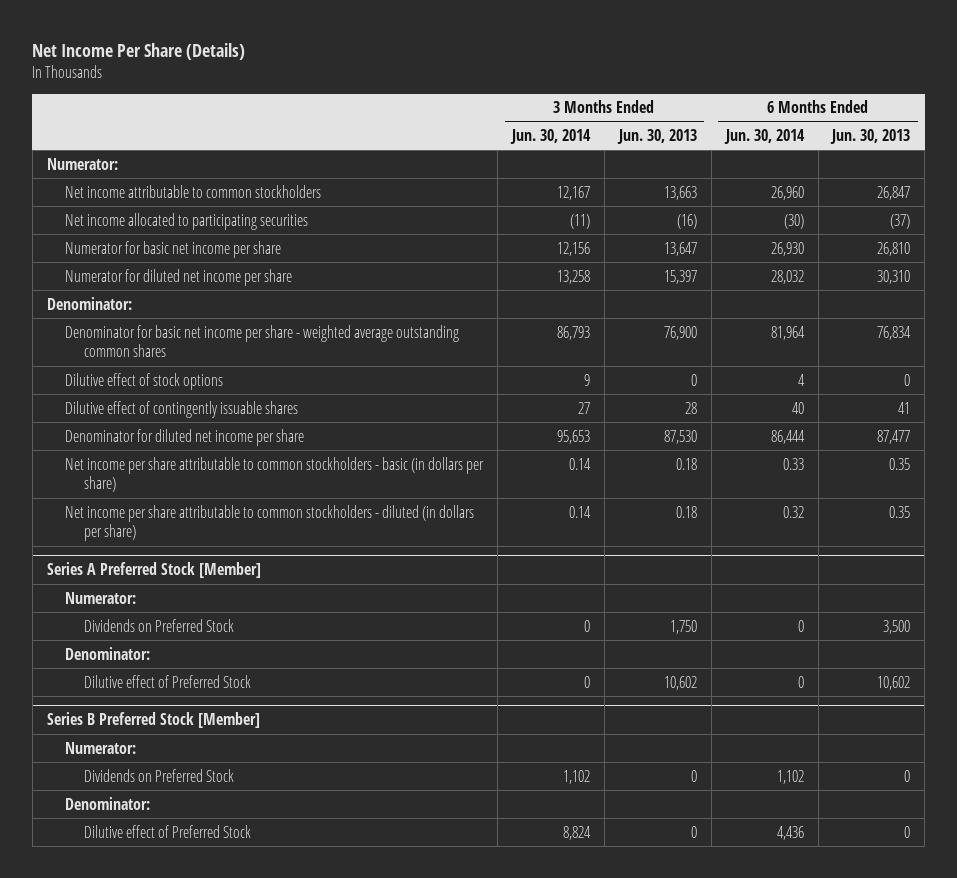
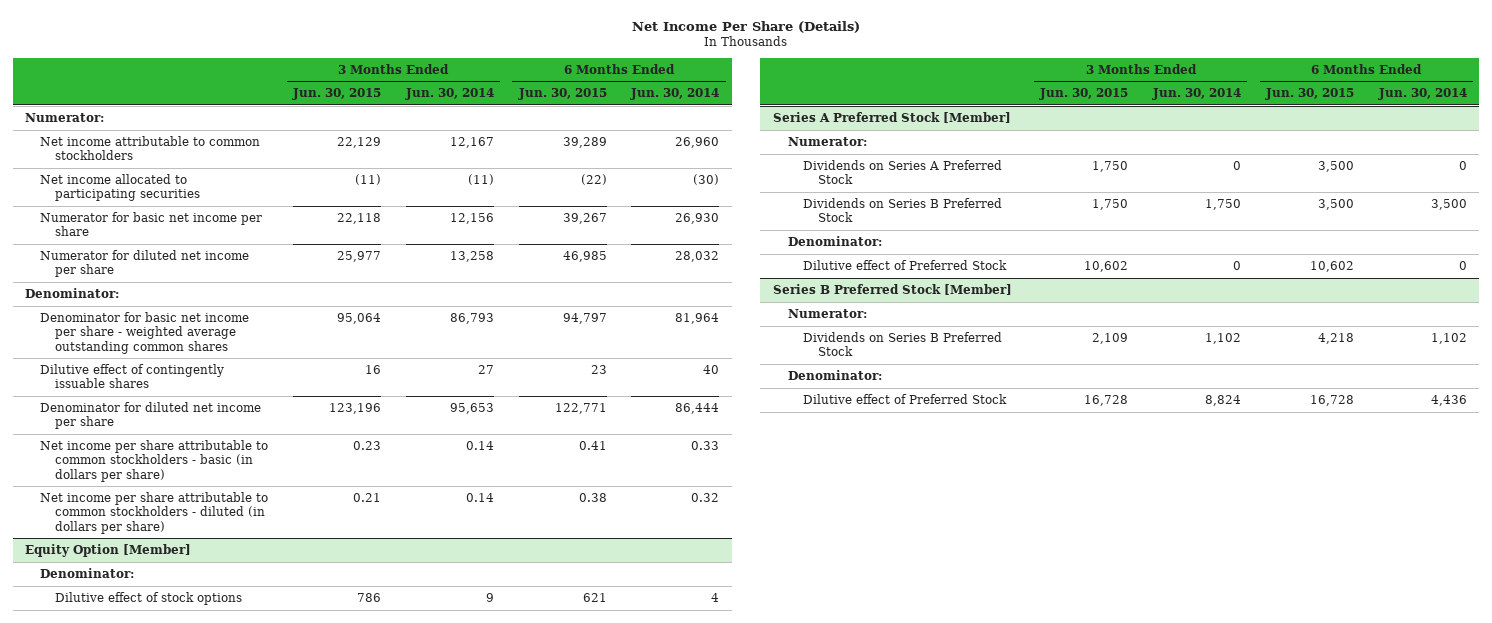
[616,129,697,145] Jun. 30, 2013 -> none
[830,129,911,145] Jun. 30, 2013 -> none
none -> [292,88,382,101] Jun. 30, 2015
none -> [517,88,607,101] Jun. 30, 2015
[65,372,224,390] Dilutive effect of stock options -> none
none -> [25,543,192,557] Equity Option [Member]
none -> [40,567,135,578] Denominator:
none -> [55,591,243,605] Dilutive effect of stock options
[83,618,234,632] Dividends on Preferred Stock -> [802,159,1002,185] Dividends on Series A Preferred Stock
none -> [802,197,1002,223] Dividends on Series B Preferred Stock
[83,768,234,782] Dividends on Preferred Stock -> [802,331,1002,357] Dividends on Series B Preferred Stock

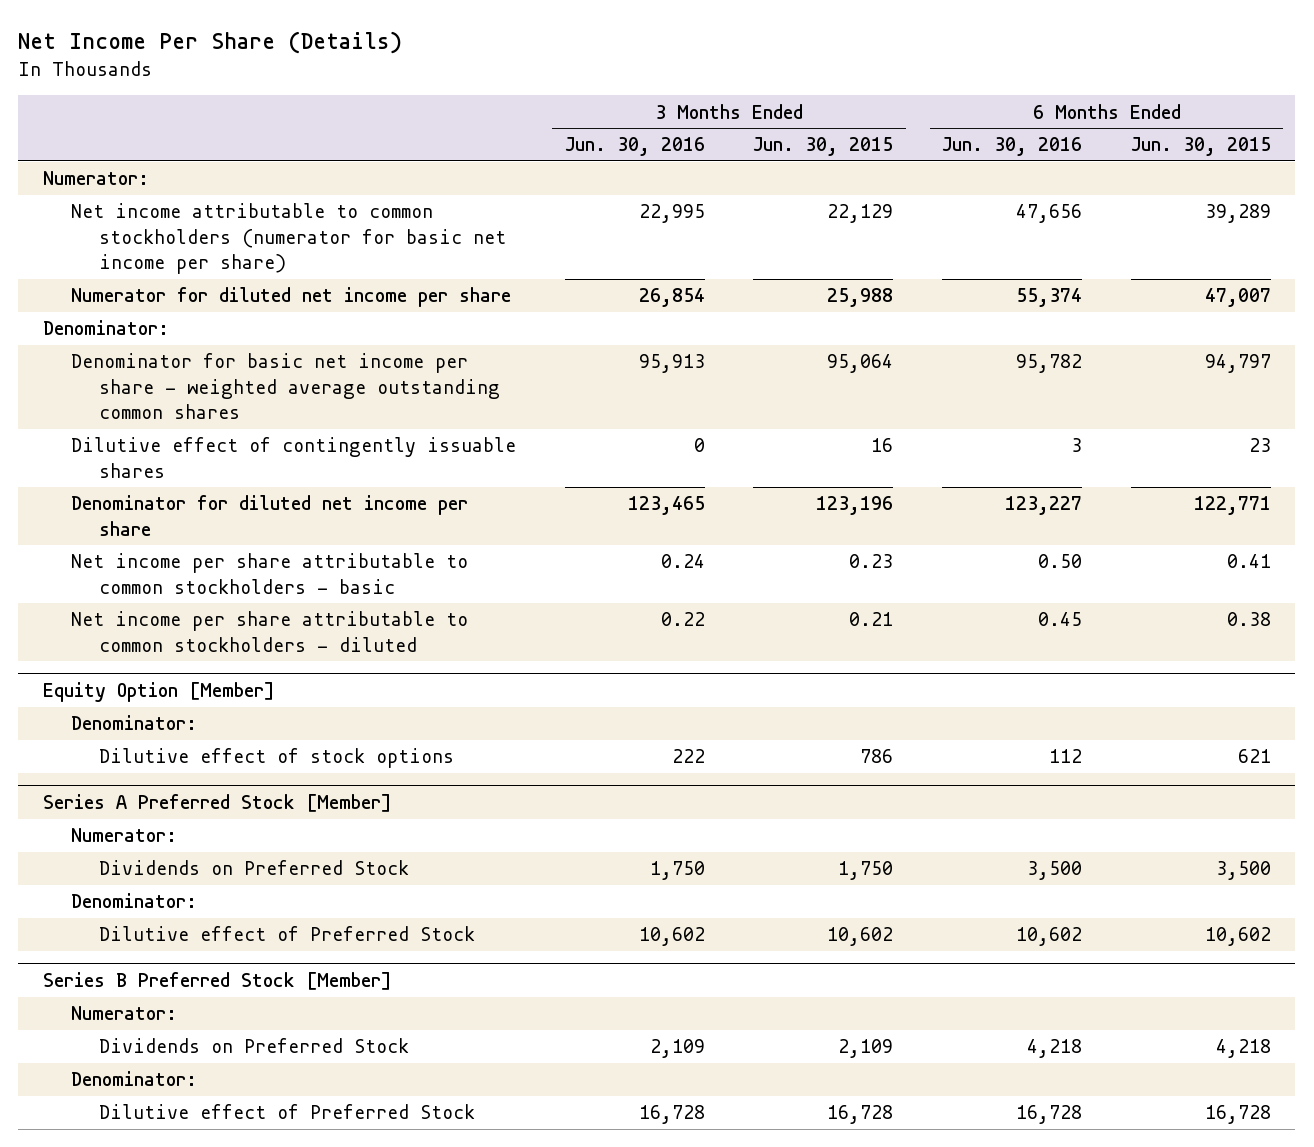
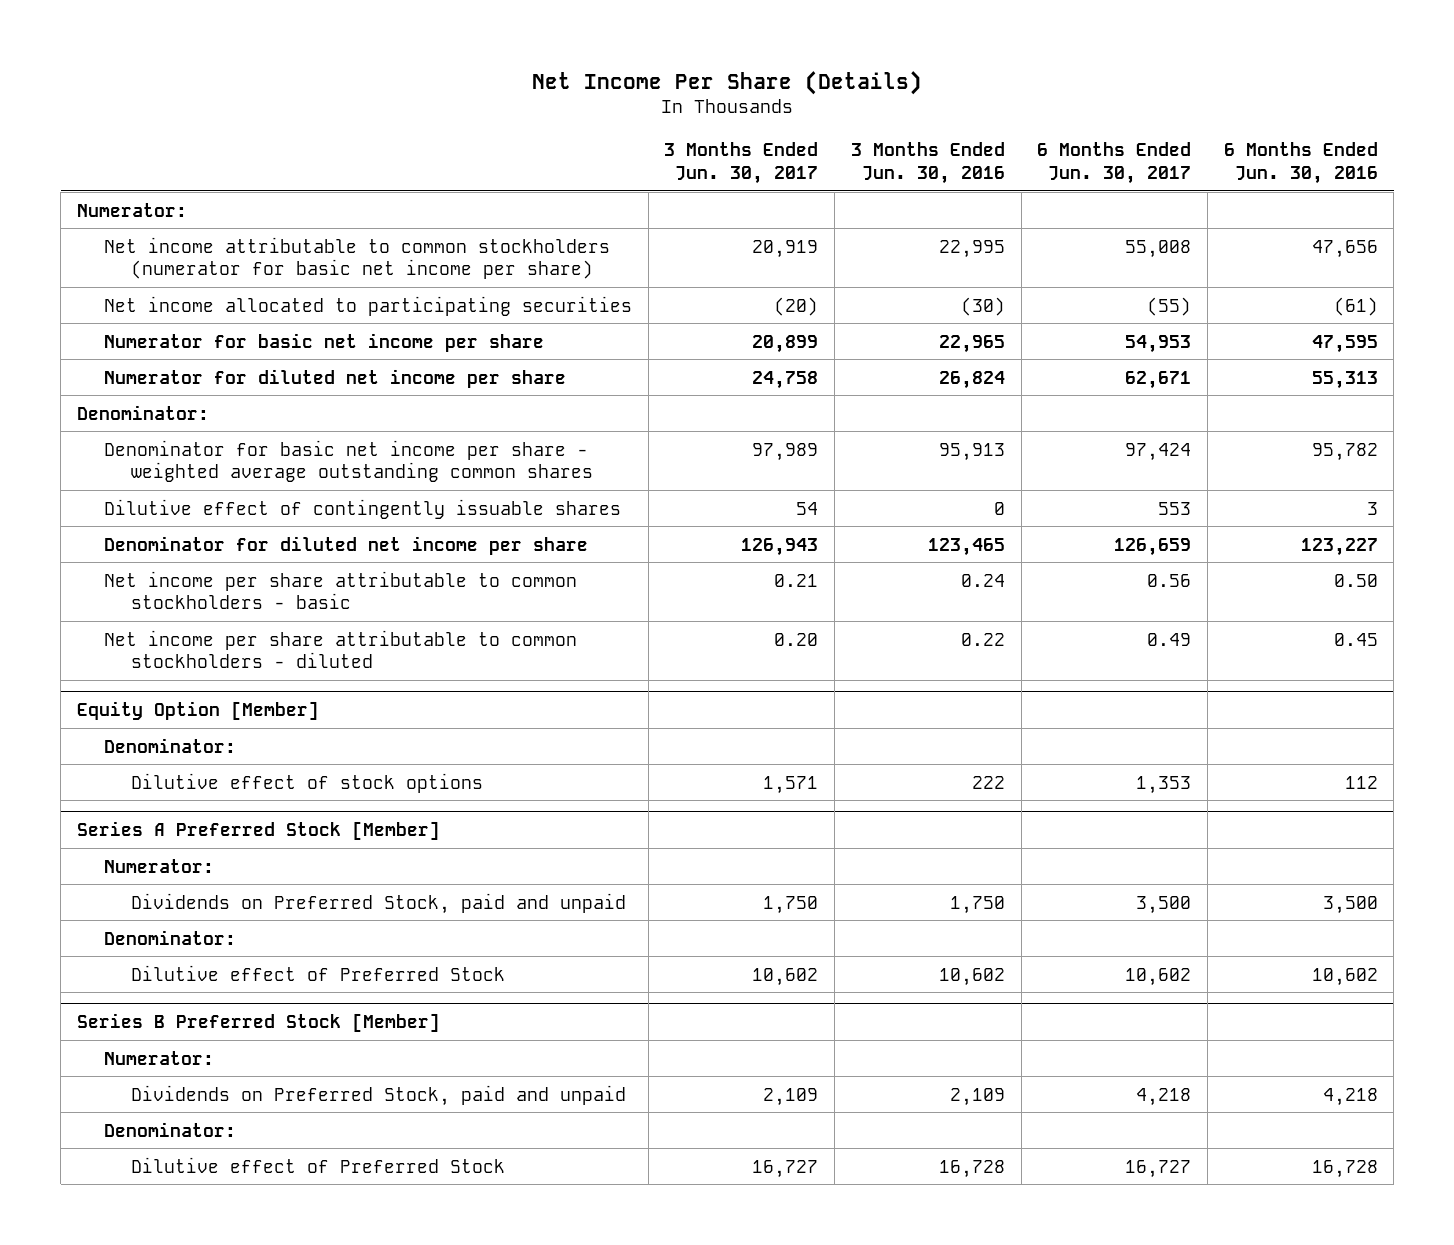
[753,137,894,157] Jun. 30, 2015 -> none
[1130,137,1271,157] Jun. 30, 2015 -> none
none -> [664,142,819,185] 3 Months Ended Jun. 30, 2017
none -> [1037,142,1192,185] 6 Months Ended Jun. 30, 2017
none -> [104,295,633,316] Net income allocated to participating securities
none -> [104,332,545,352] Numerator for basic net income per share
[638,288,705,308] 26,854 -> [938,370,1005,389] 26,824
[1016,288,1083,308] 55,374 -> [1311,370,1378,389] 55,313
[99,860,410,876] Dividends on Preferred Stock -> [131,892,627,914] Dividends on Preferred Stock, paid and unpaid
[99,1038,410,1054] Dividends on Preferred Stock -> [131,1084,627,1106] Dividends on Preferred Stock, paid and unpaid

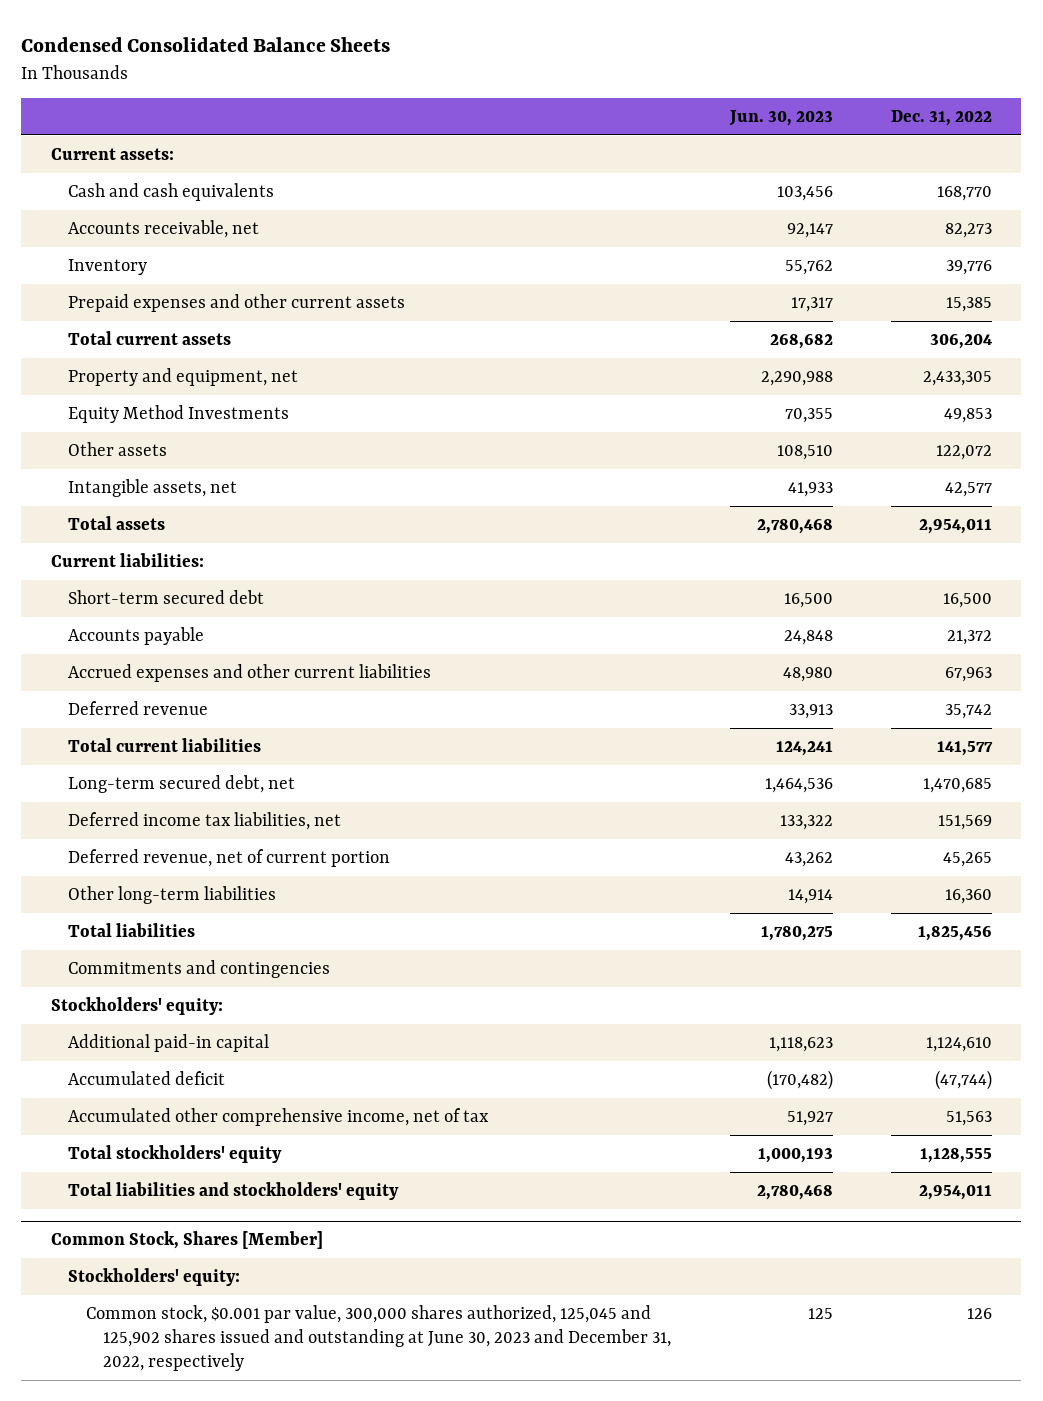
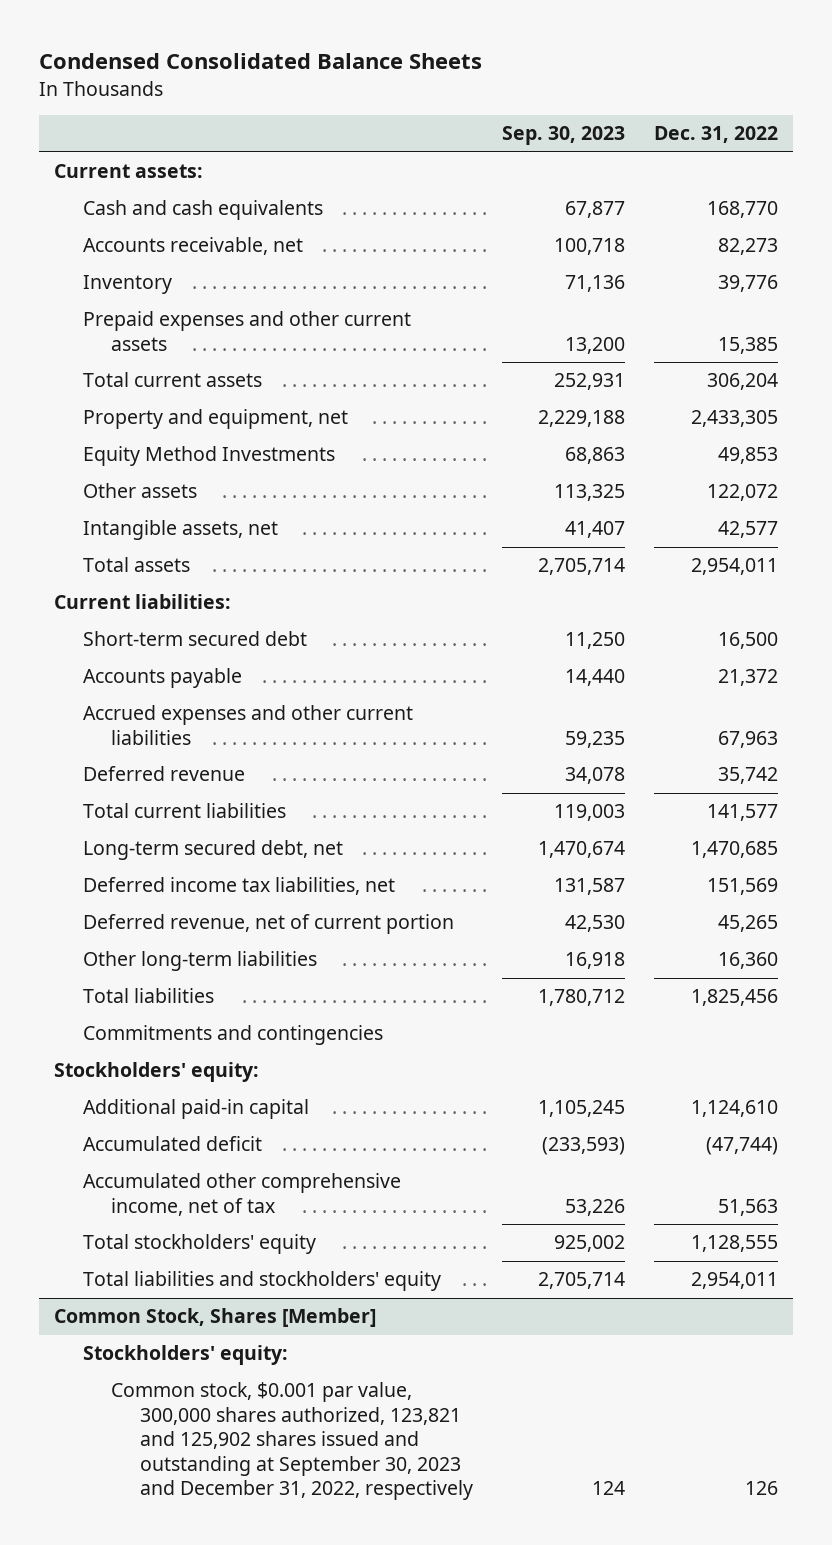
[728,110,833,127] Jun. 30, 2023 -> none
none -> [501,126,625,146] Sep. 30, 2023
[85,1304,672,1372] Common stock, $0.001 par value, 300,000 shares authorized, 125,045 and 125,902 shares issued and outstanding at June 30, 2023 and December 31, 2022, respectively -> [111,1382,473,1500] Common stock, $0.001 par value, 300,000 shares authorized, 123,821 and 125,902 shares issued and outstanding at September 30, 2023 and December 31, 2022, respectively

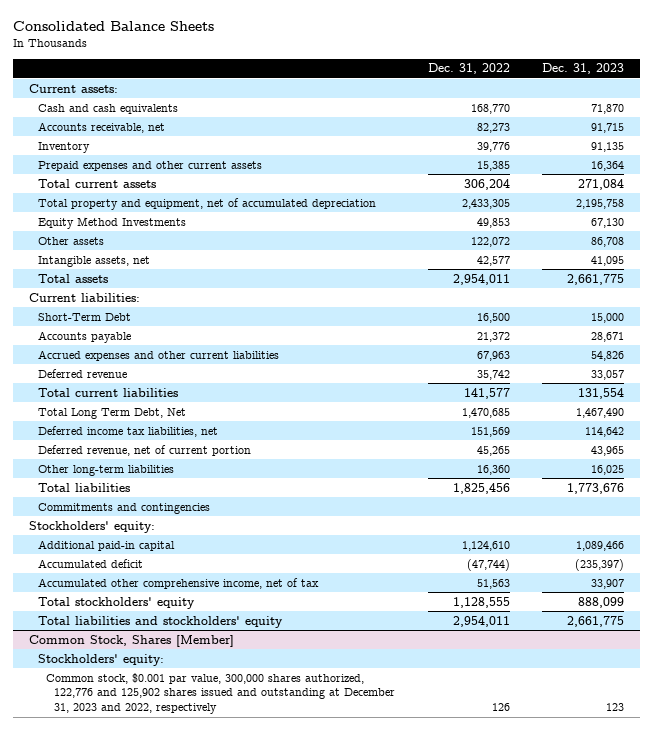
[39,53,483,70] Condensed Consolidated Balance Sheets -> [13,21,215,32] Consolidated Balance Sheets
[501,126,625,146] Sep. 30, 2023 -> none
none -> [542,63,625,75] Dec. 31, 2023
[82,409,348,430] Property and equipment, net -> [37,197,376,210] Total property and equipment, net of accumulated depreciation
[82,631,307,647] Short-term secured debt -> [37,312,131,321] Short-Term Debt
[82,840,343,861] Long-term secured debt, net -> [37,407,186,419] Total Long Term Debt, Net
[111,1382,473,1500] Common stock, $0.001 par value, 300,000 shares authorized, 123,821 and 125,902 shares issued and outstanding at September 30, 2023 and December 31, 2022, respectively -> [46,672,396,715] Common stock, $0.001 par value, 300,000 shares authorized, 122,776 and 125,902 shares issued and outstanding at December 31, 2023 and 2022, respectively

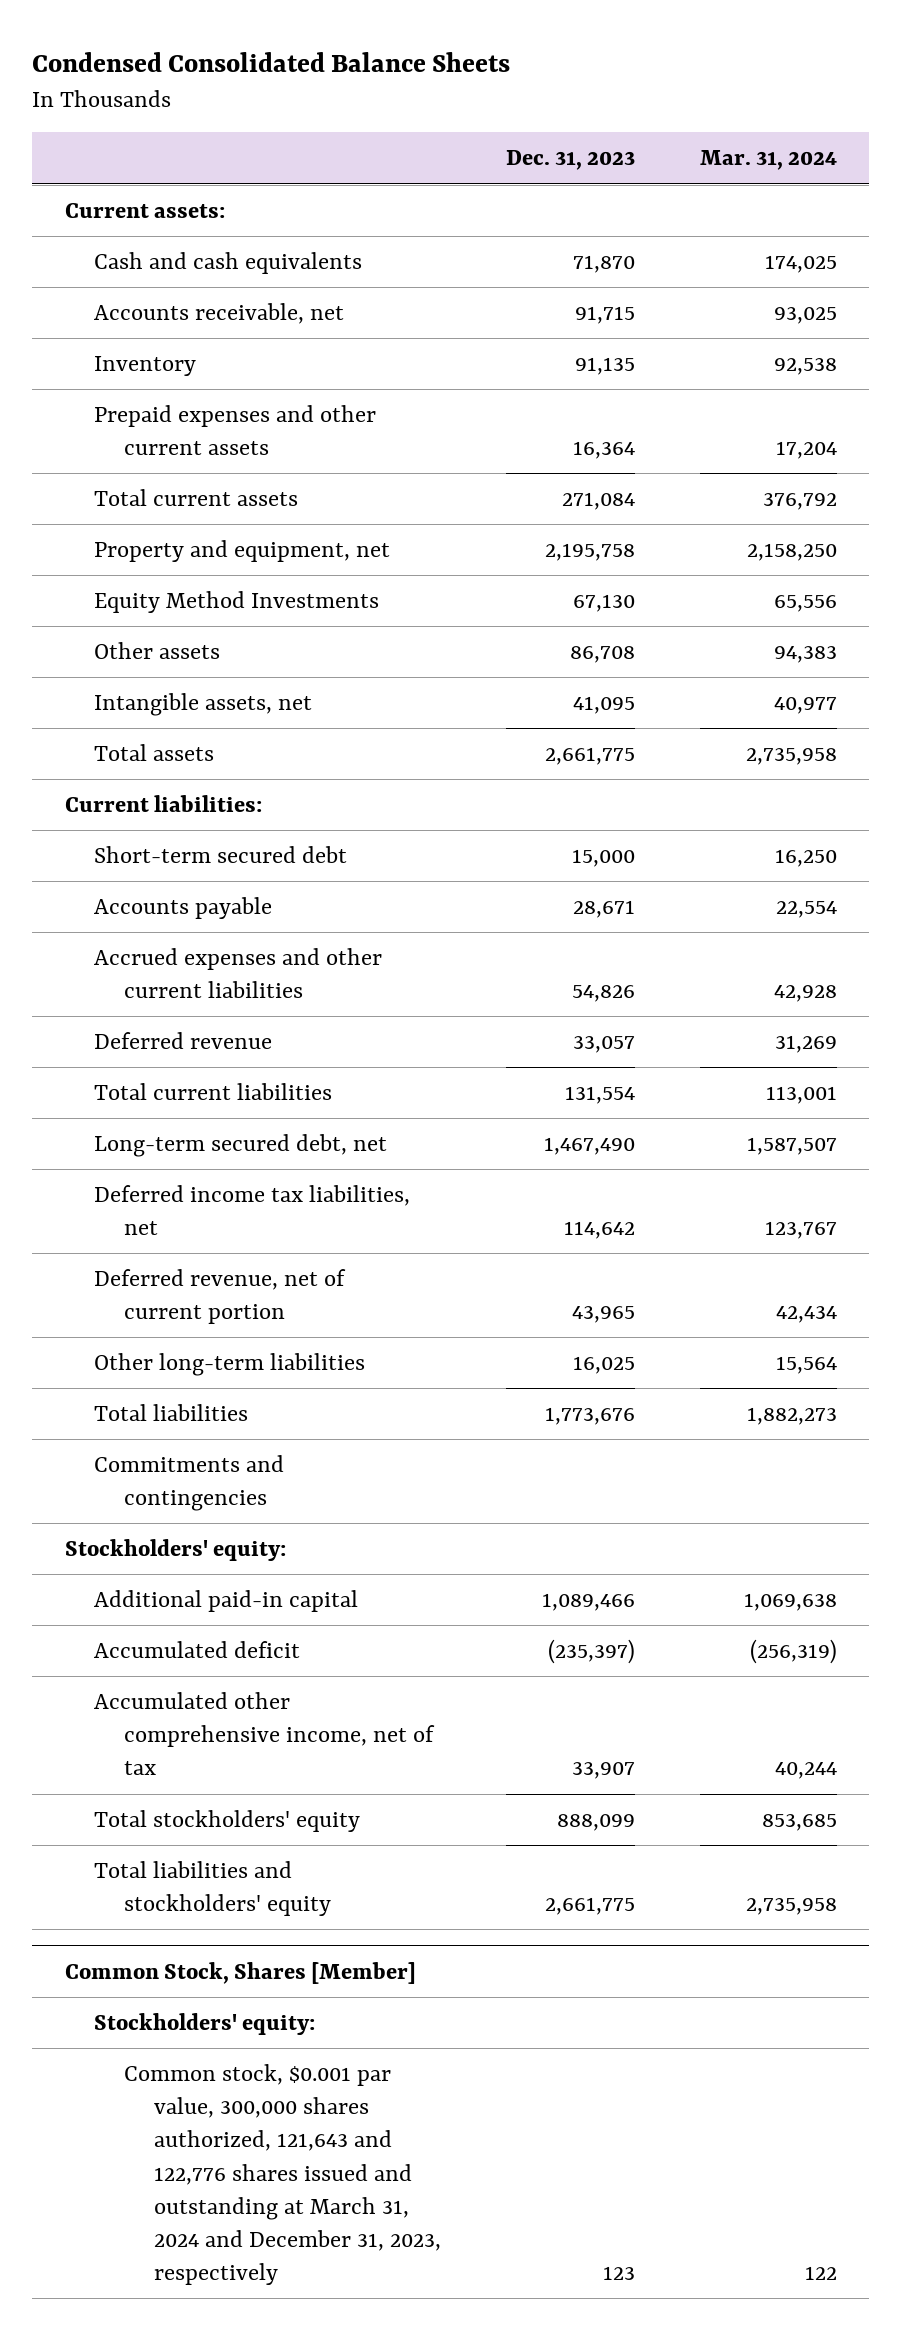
[13,21,215,32] Consolidated Balance Sheets -> [32,52,511,73] Condensed Consolidated Balance Sheets
[427,63,510,75] Dec. 31, 2022 -> none
none -> [699,150,837,171] Mar. 31, 2024
[37,197,376,210] Total property and equipment, net of accumulated depreciation -> [94,539,391,562] Property and equipment, net
[37,312,131,321] Short-Term Debt -> [94,845,348,863] Short-term secured debt
[37,407,186,419] Total Long Term Debt, Net -> [94,1133,388,1157] Long-term secured debt, net
[46,672,396,715] Common stock, $0.001 par value, 300,000 shares authorized, 122,776 and 125,902 shares issued and outstanding at December 31, 2023 and 2022, respectively -> [123,2063,441,2286] Common stock, $0.001 par value, 300,000 shares authorized, 121,643 and 122,776 shares issued and outstanding at March 31, 2024 and December 31, 2023, respectively

